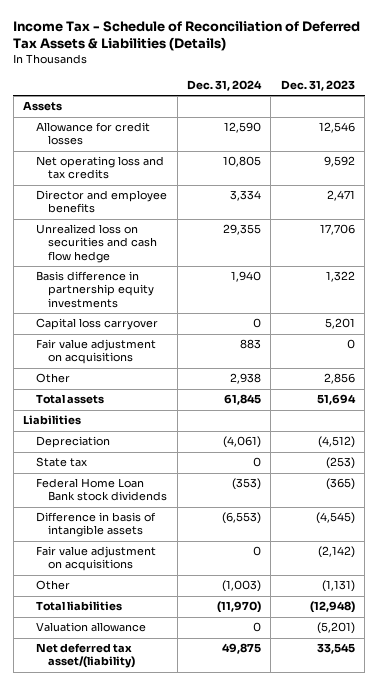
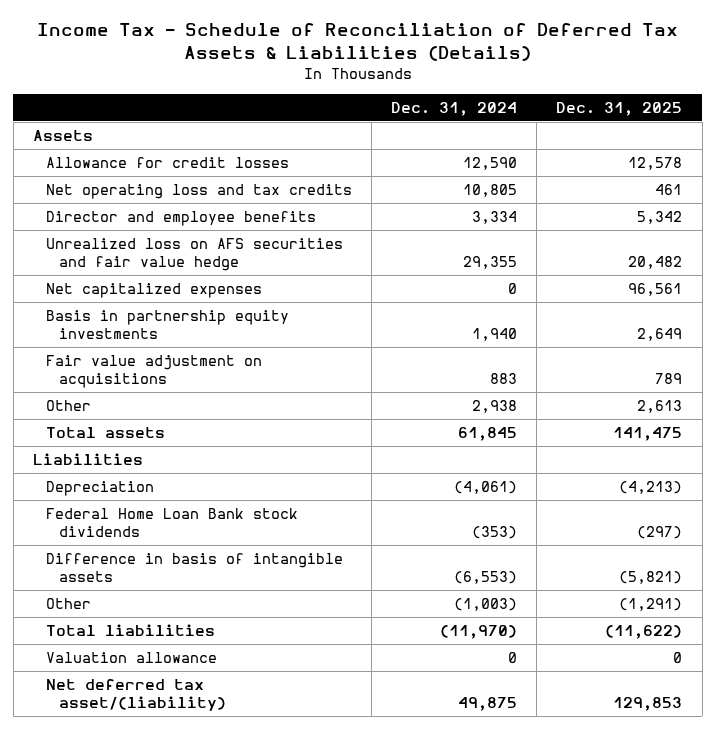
[280,79,355,91] Dec. 31, 2023 -> none
none -> [556,101,683,116] Dec. 31, 2025
[35,318,158,331] Capital loss carryover -> none
[35,224,158,263] Unrealized loss on securities and cash flow hedge -> [46,238,344,272] Unrealized loss on AFS securities and fair value hedge
none -> [46,283,263,299] Net capitalized expenses
[35,271,155,308] Basis difference in partnership equity investments -> [46,310,290,340] Basis in partnership equity investments
[35,457,87,468] State tax -> none
[35,546,156,572] Fair value adjustment on acquisitions -> none

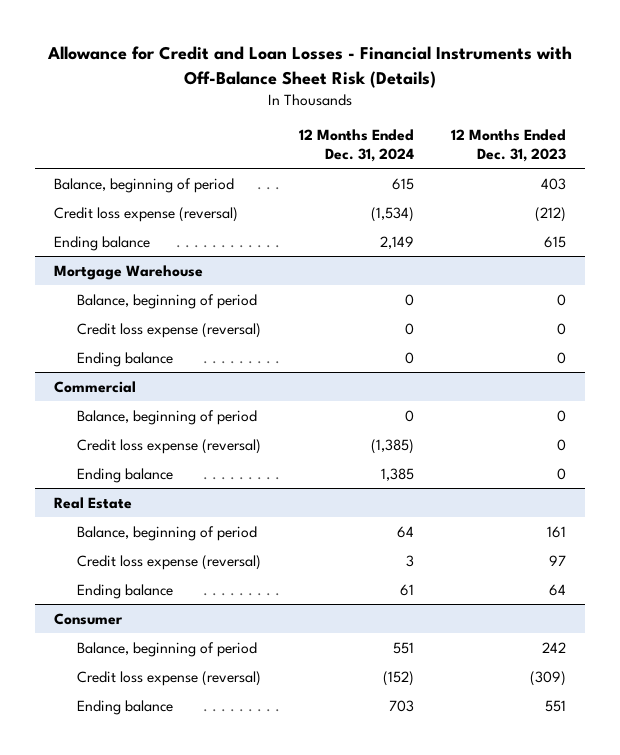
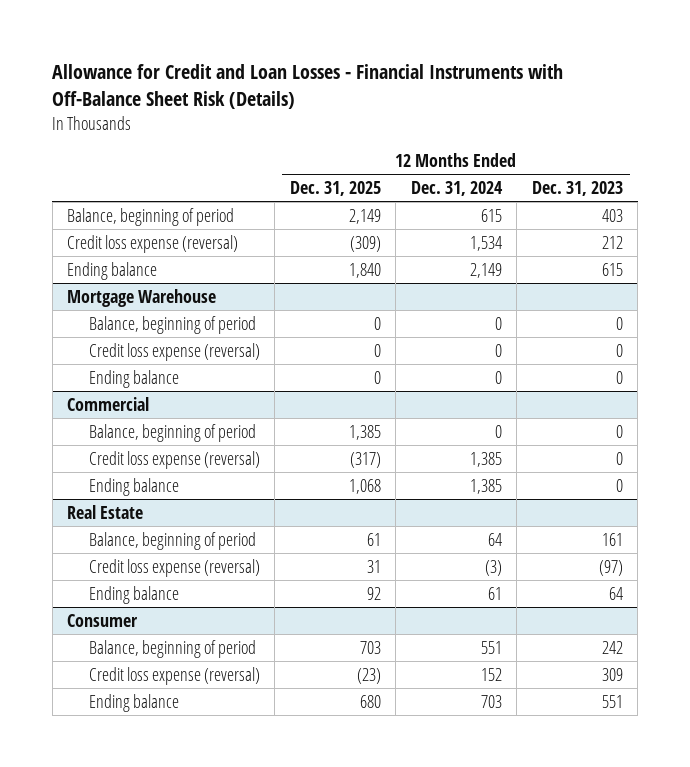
none -> [289,180,381,196] Dec. 31, 2025
[370,206,414,222] (1,534) -> [469,235,502,251] 1,534
[534,206,566,222] (212) -> [601,235,623,249] 212
[370,438,414,454] (1,385) -> [469,451,502,467] 1,385
[405,554,414,567] 3 -> [484,559,502,576] (3)
[548,554,566,566] 97 -> [598,559,623,576] (97)
[382,670,414,686] (152) -> [480,667,502,681] 152
[529,670,566,686] (309) -> [601,667,623,681] 309

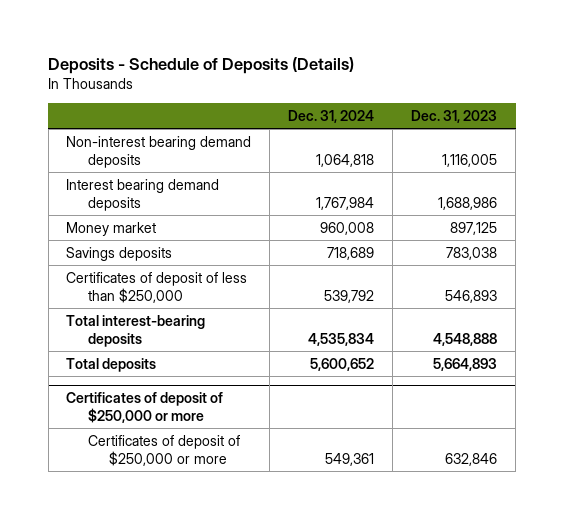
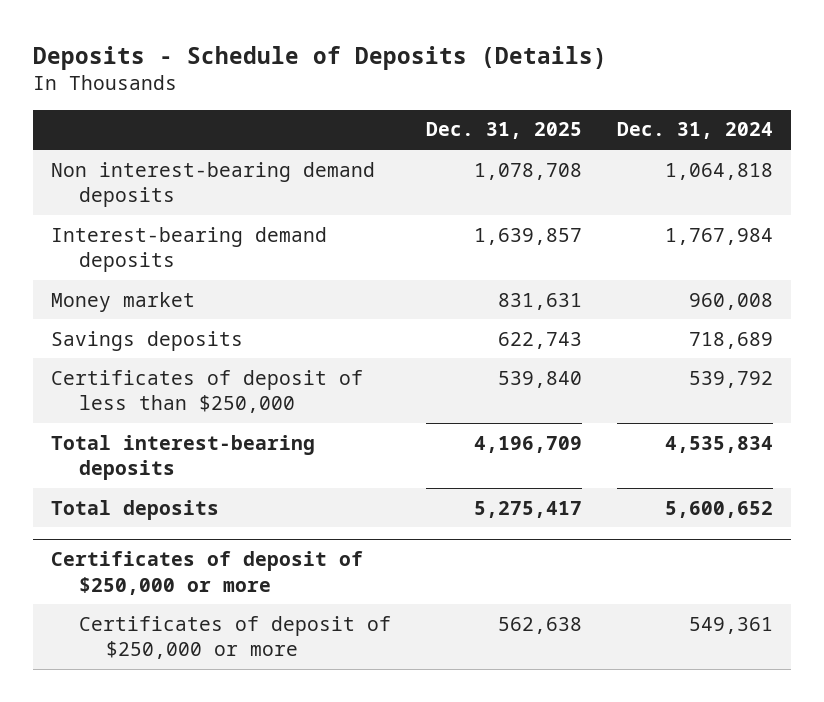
[411,110,498,124] Dec. 31, 2023 -> none
none -> [425,122,582,140] Dec. 31, 2025
[66,135,252,168] Non-interest bearing demand deposits -> [50,161,375,208] Non interest-bearing demand deposits
[66,178,220,211] Interest bearing demand deposits -> [50,226,327,273] Interest-bearing demand deposits

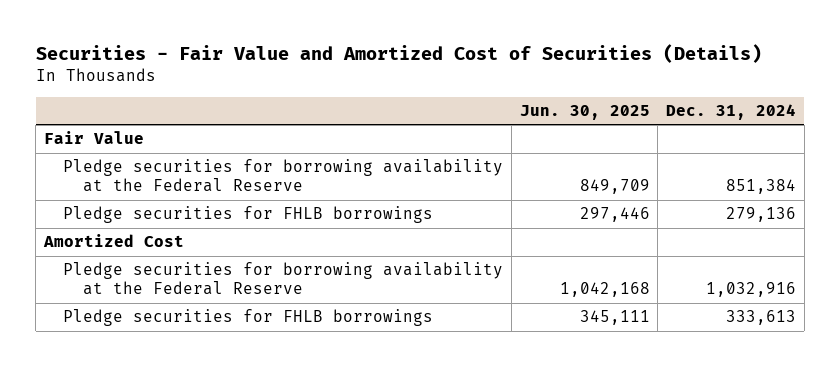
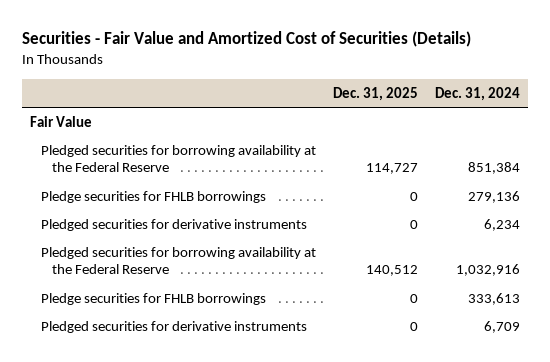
[519,104,650,120] Jun. 30, 2025 -> none
none -> [332,86,418,101] Dec. 31, 2025
[63,159,504,193] Pledge securities for borrowing availability at the Federal Reserve -> [40,144,316,172] Pledged securities for borrowing availability at the Federal Reserve
[42,234,184,248] Amortized Cost -> none
none -> [40,218,307,231] Pledged securities for derivative instruments
[63,262,504,296] Pledge securities for borrowing availability at the Federal Reserve -> [40,246,316,274] Pledged securities for borrowing availability at the Federal Reserve
none -> [40,320,307,333] Pledged securities for derivative instruments

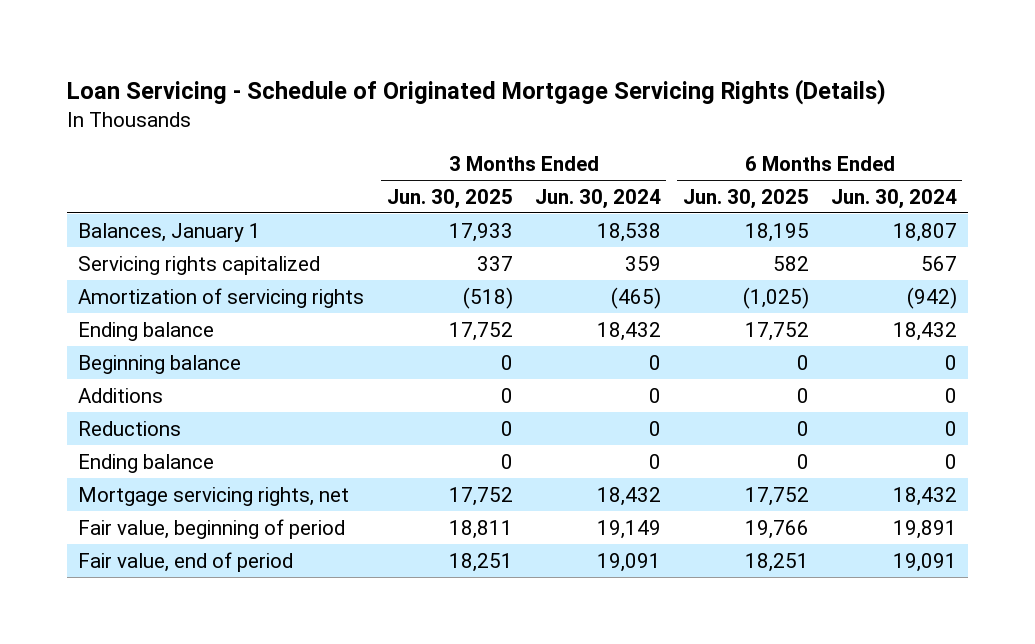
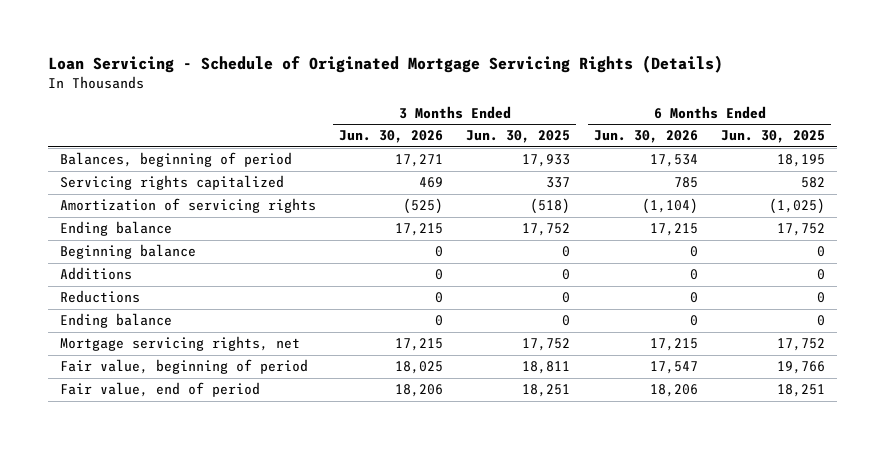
[534,188,661,209] Jun. 30, 2024 -> none
[830,188,957,209] Jun. 30, 2024 -> none
none -> [339,130,444,144] Jun. 30, 2026
none -> [593,130,698,144] Jun. 30, 2026
[78,222,262,242] Balances, January 1 -> [59,152,292,168] Balances, beginning of period

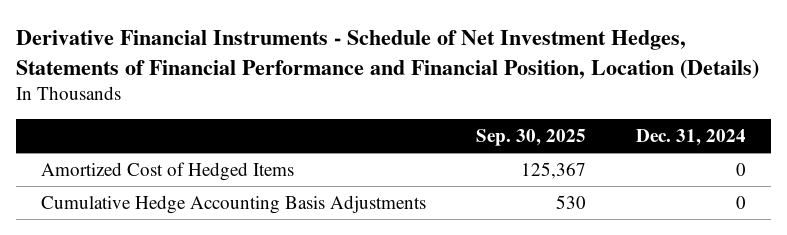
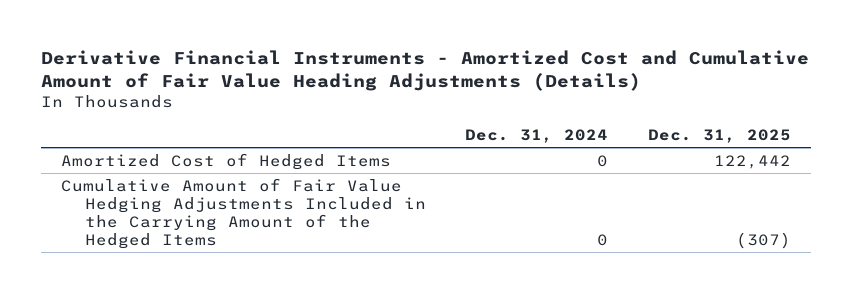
[15,30,759,79] Derivative Financial Instruments - Schedule of Net Investment Hedges, Statements of Financial Performance and Financial Position, Location (Details) -> [41,50,810,92] Derivative Financial Instruments - Amortized Cost and Cumulative Amount of Fair Value Heading Adjustments (Details)
[476,129,587,147] Sep. 30, 2025 -> none
none -> [647,128,791,143] Dec. 31, 2025
[40,194,426,214] Cumulative Hedge Accounting Basis Adjustments -> [61,177,426,249] Cumulative Amount of Fair Value Hedging Adjustments Included in the Carrying Amount of the Hedged Items

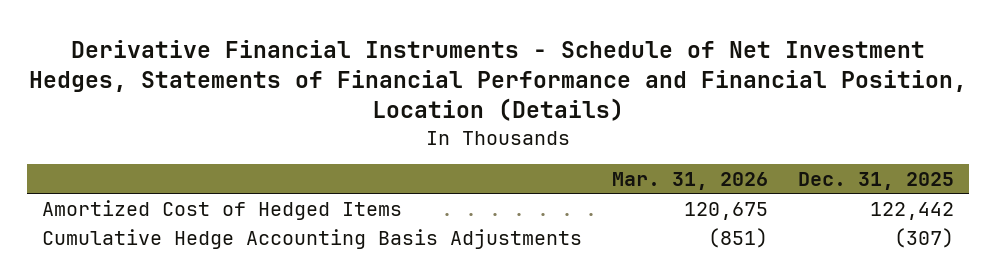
[41,50,810,92] Derivative Financial Instruments - Amortized Cost and Cumulative Amount of Fair Value Heading Adjustments (Details) -> [29,39,968,122] Derivative Financial Instruments - Schedule of Net Investment Hedges, Statements of Financial Performance and Financial Position, Location (Details)
[465,128,609,143] Dec. 31, 2024 -> none
none -> [612,172,769,191] Mar. 31, 2026
[61,177,426,249] Cumulative Amount of Fair Value Hedging Adjustments Included in the Carrying Amount of the Hedged Items -> [42,228,583,249] Cumulative Hedge Accounting Basis Adjustments

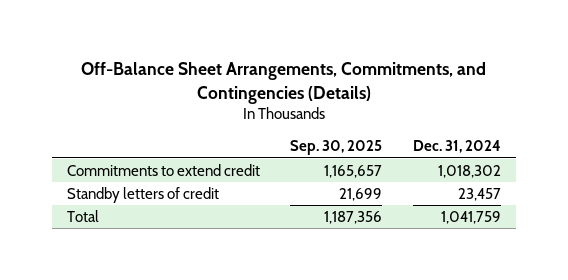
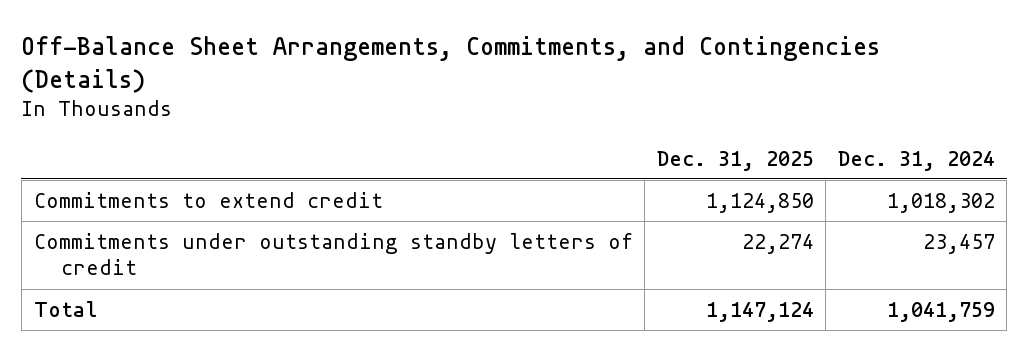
[290,140,383,156] Sep. 30, 2025 -> none
none -> [656,150,814,171] Dec. 31, 2025
[66,187,219,204] Standby letters of credit -> [33,233,633,276] Commitments under outstanding standby letters of credit

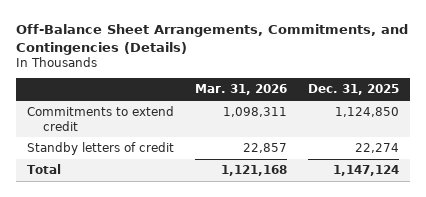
[837,150,995,171] Dec. 31, 2024 -> none
none -> [195,84,288,96] Mar. 31, 2026
[33,233,633,276] Commitments under outstanding standby letters of credit -> [26,142,174,156] Standby letters of credit

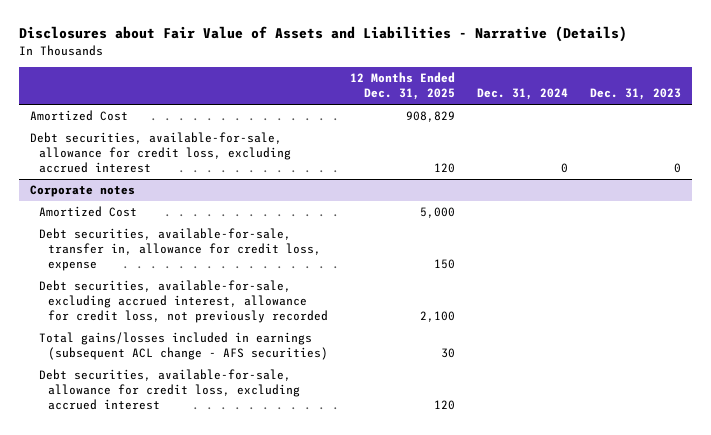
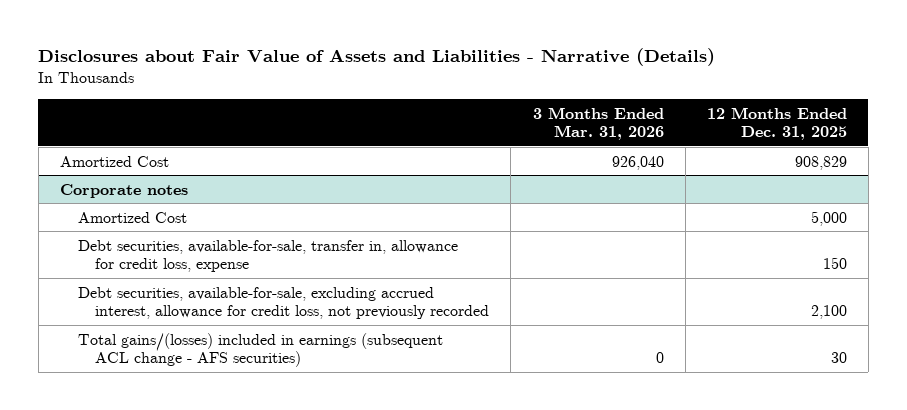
[477,88,569,101] Dec. 31, 2024 -> none
[590,88,682,101] Dec. 31, 2023 -> none
none -> [532,106,664,140] 3 Months Ended Mar. 31, 2026
[30,132,292,174] Debt securities, available-for-sale, allowance for credit loss, excluding accrued interest -> none
[39,369,301,411] Debt securities, available-for-sale, allowance for credit loss, excluding accrued interest -> none
[39,332,329,361] Total gains/losses included in earnings (subsequent ACL change - AFS securities) -> [77,332,443,367] Total gains/(losses) included in earnings (subsequent ACL change - AFS securities)

